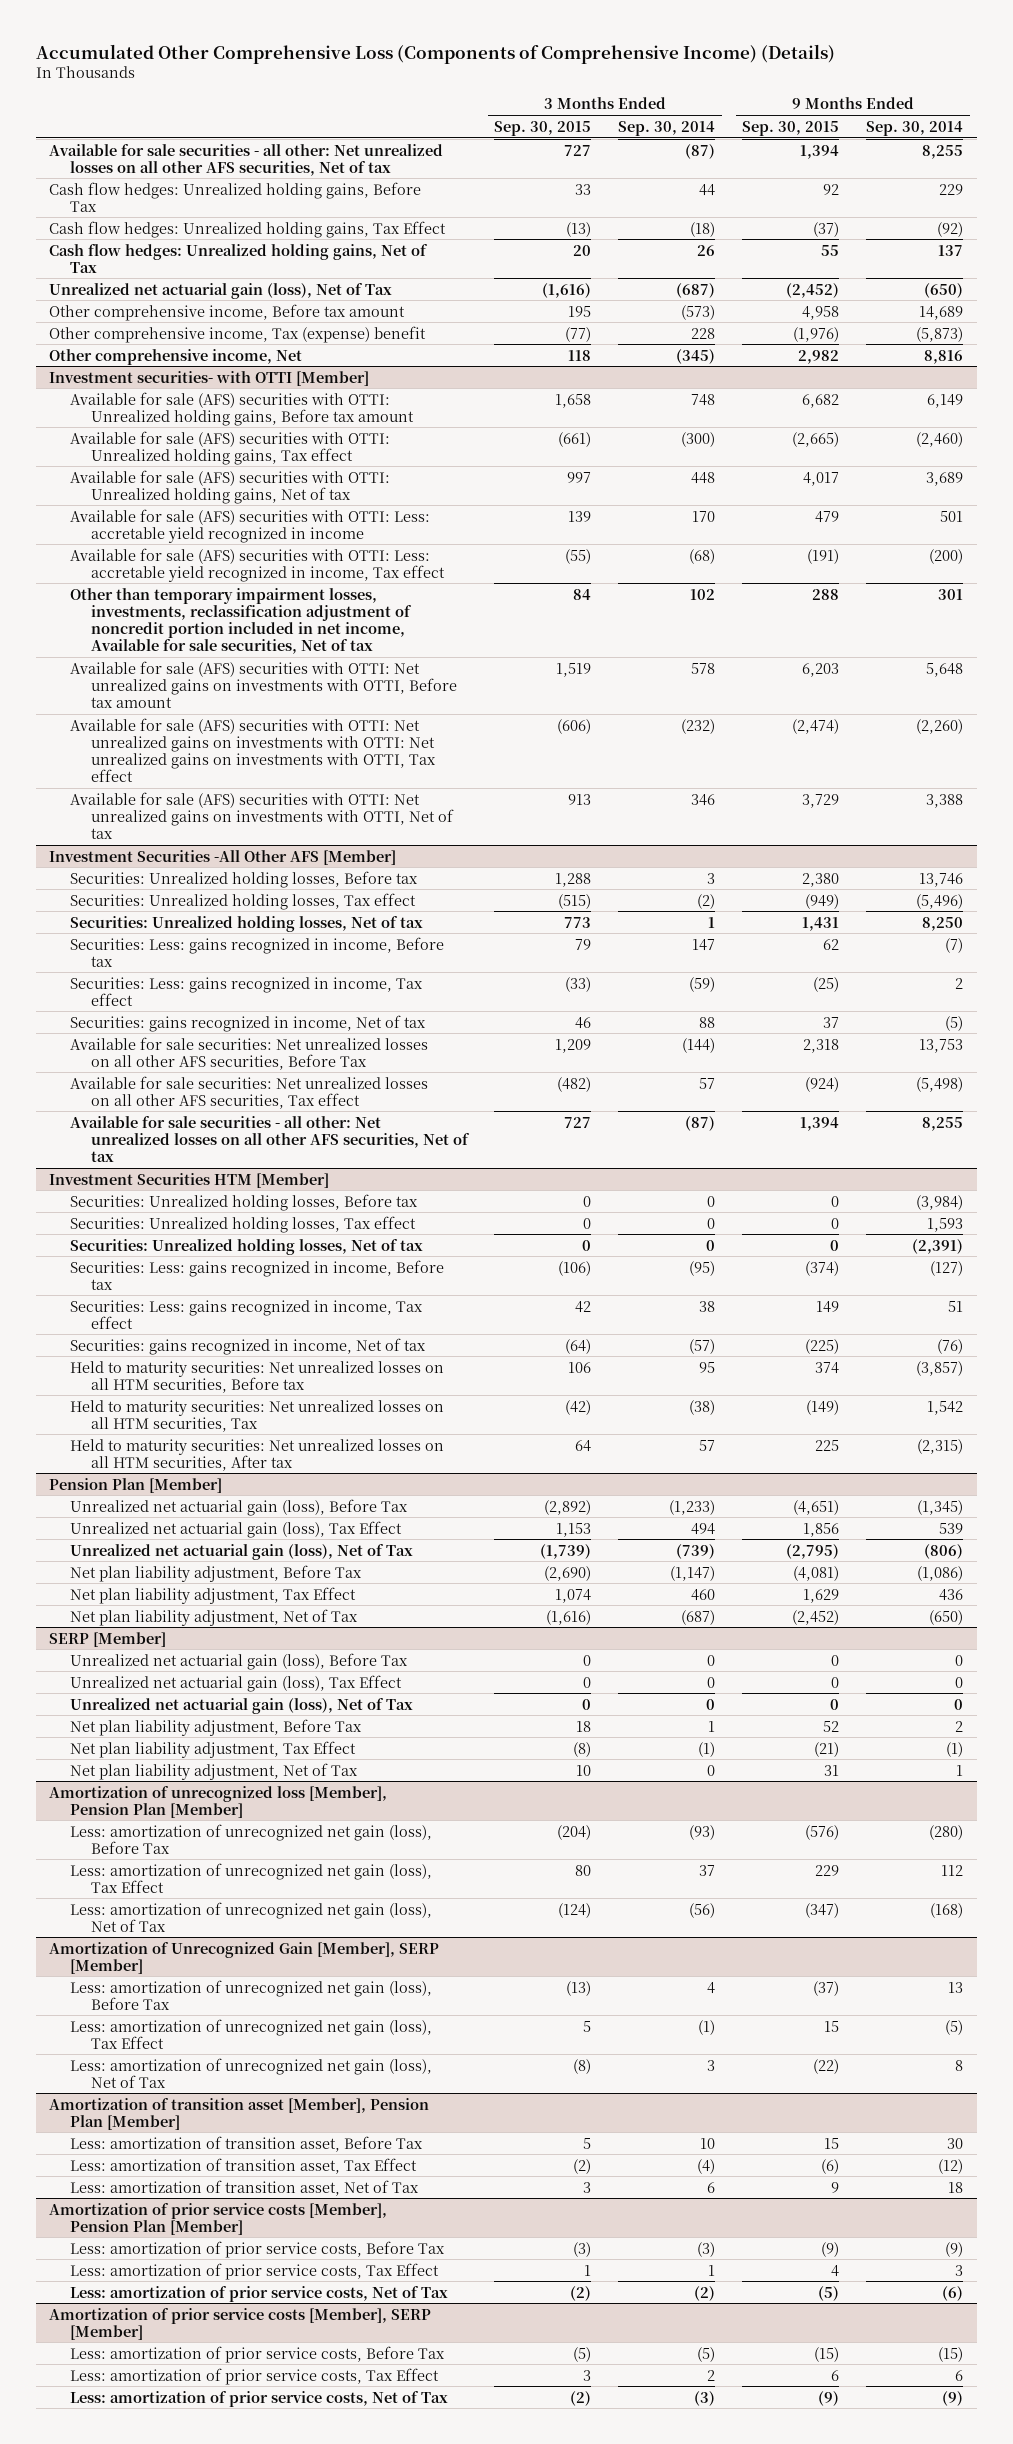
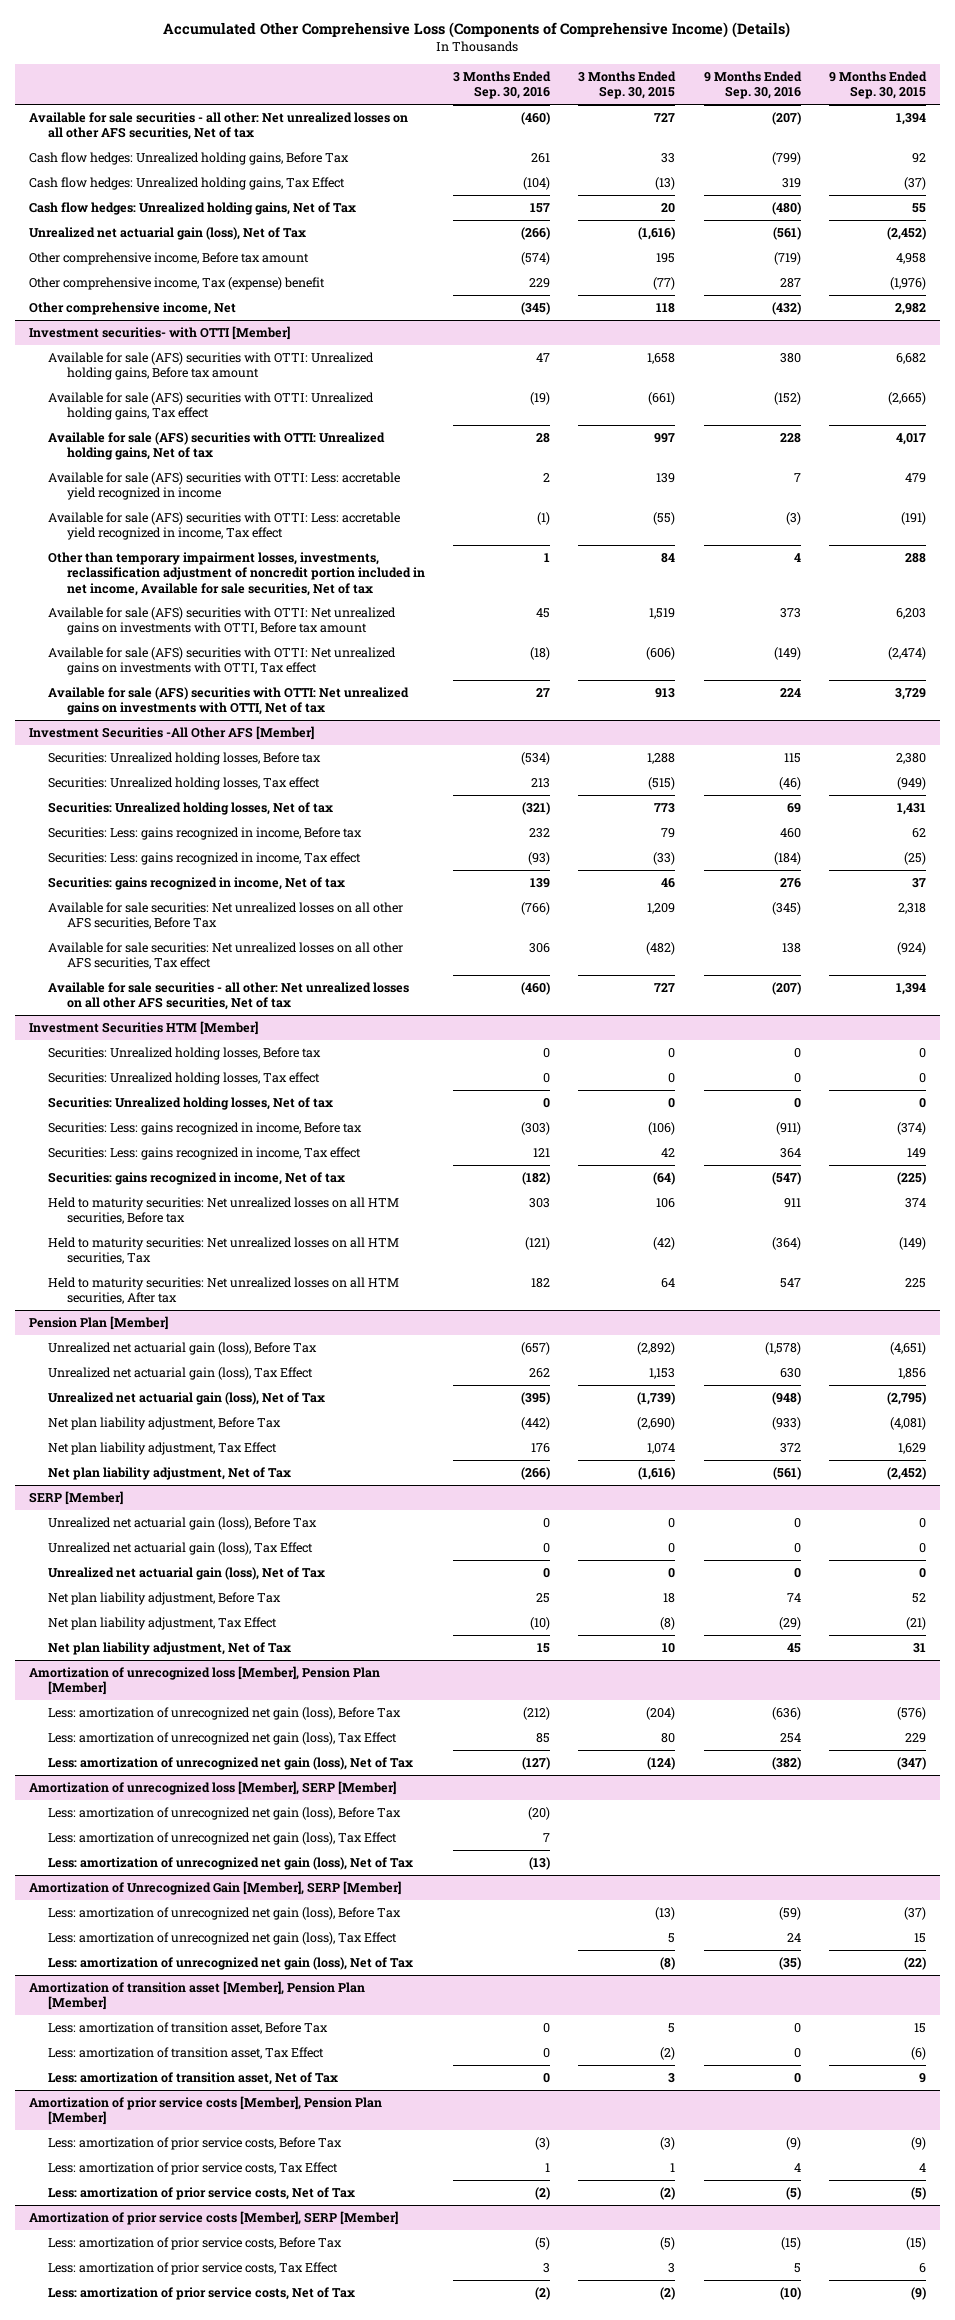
[618,120,716,136] Sep. 30, 2014 -> none
[866,120,964,136] Sep. 30, 2014 -> none
none -> [453,70,552,100] 3 Months Ended Sep. 30, 2016
none -> [703,70,802,100] 9 Months Ended Sep. 30, 2016
[69,717,436,782] Available for sale (AFS) securities with OTTI: Net unrealized gains on investments with OTTI: Net unrealized gains on investments with OTTI, Tax effect -> [47,646,396,676] Available for sale (AFS) securities with OTTI: Net unrealized gains on investments with OTTI, Tax effect
none -> [29,1780,397,1795] Amortization of unrecognized loss [Member], SERP [Member]
none -> [47,1806,401,1820] Less: amortization of unrecognized net gain (loss), Before Tax
none -> [47,1831,397,1845] Less: amortization of unrecognized net gain (loss), Tax Effect
none -> [47,1856,413,1870] Less: amortization of unrecognized net gain (loss), Net of Tax

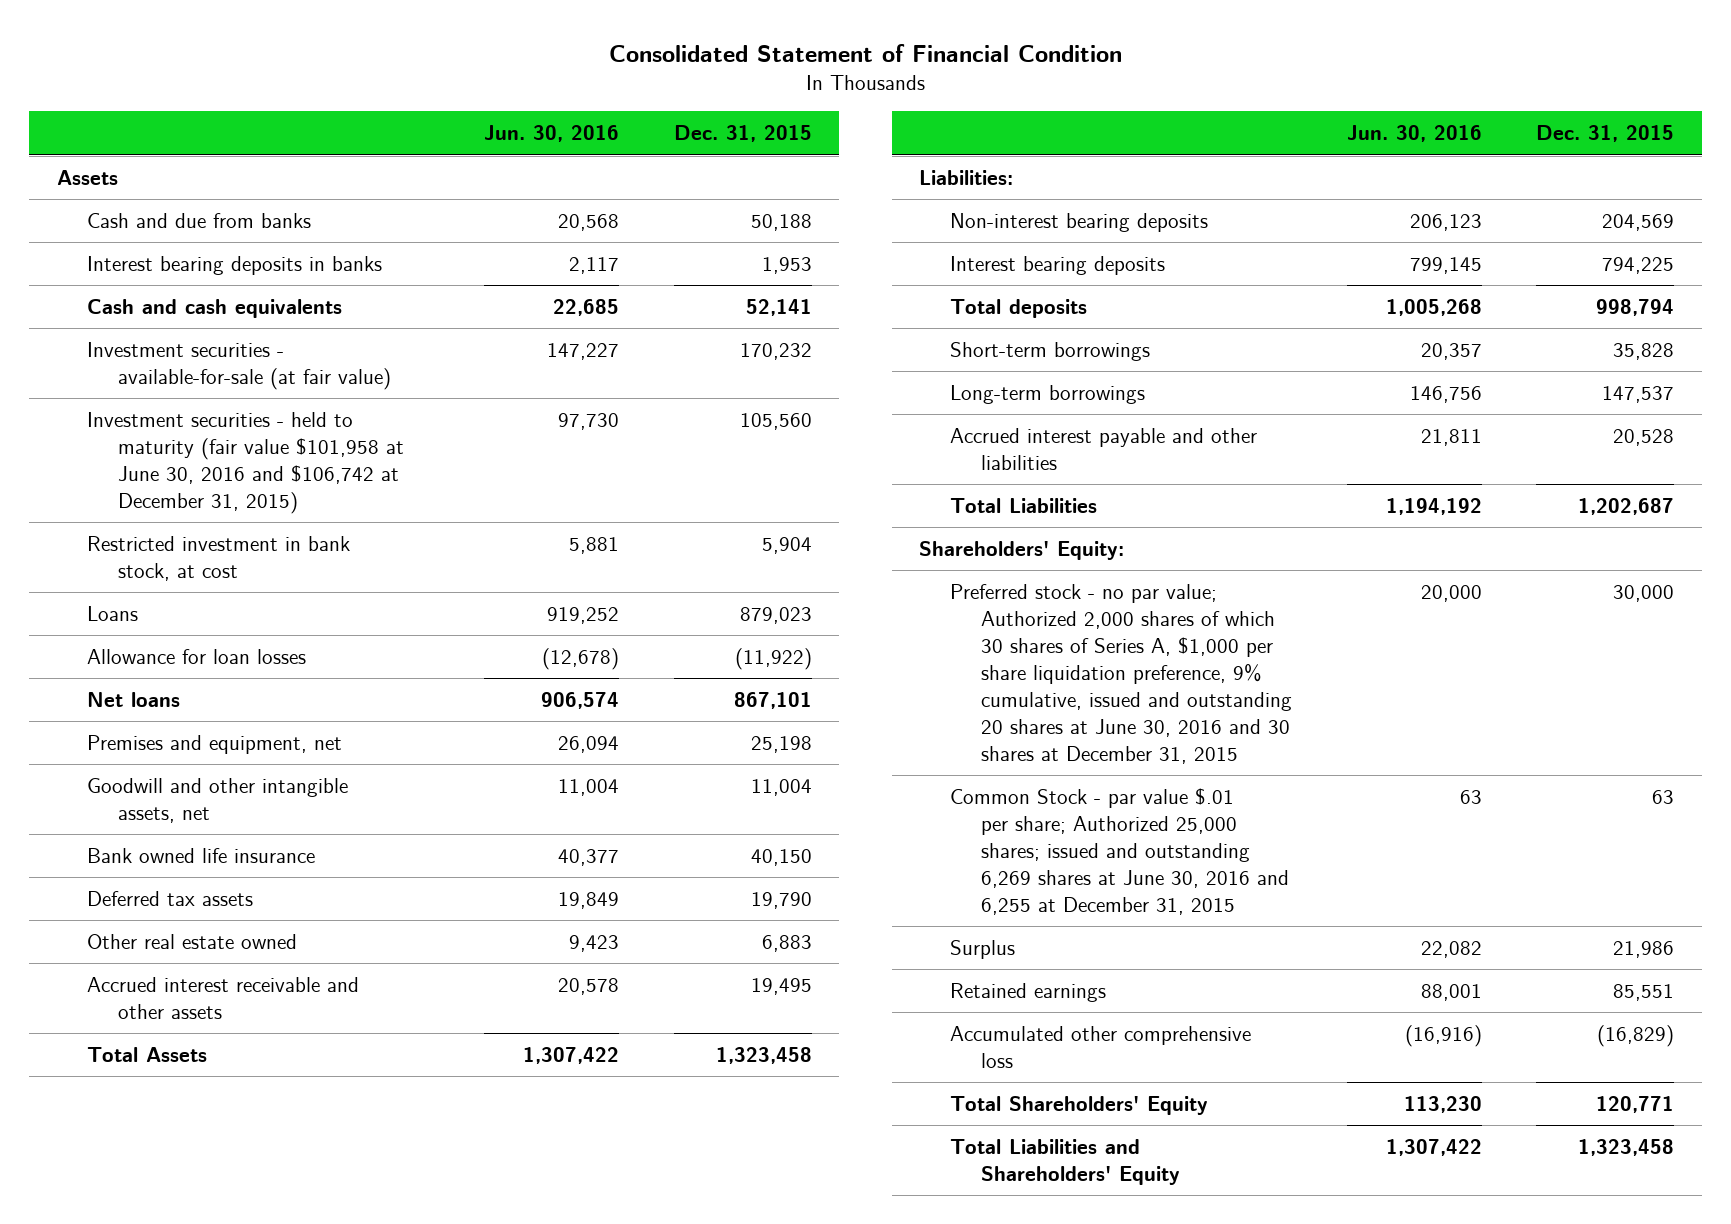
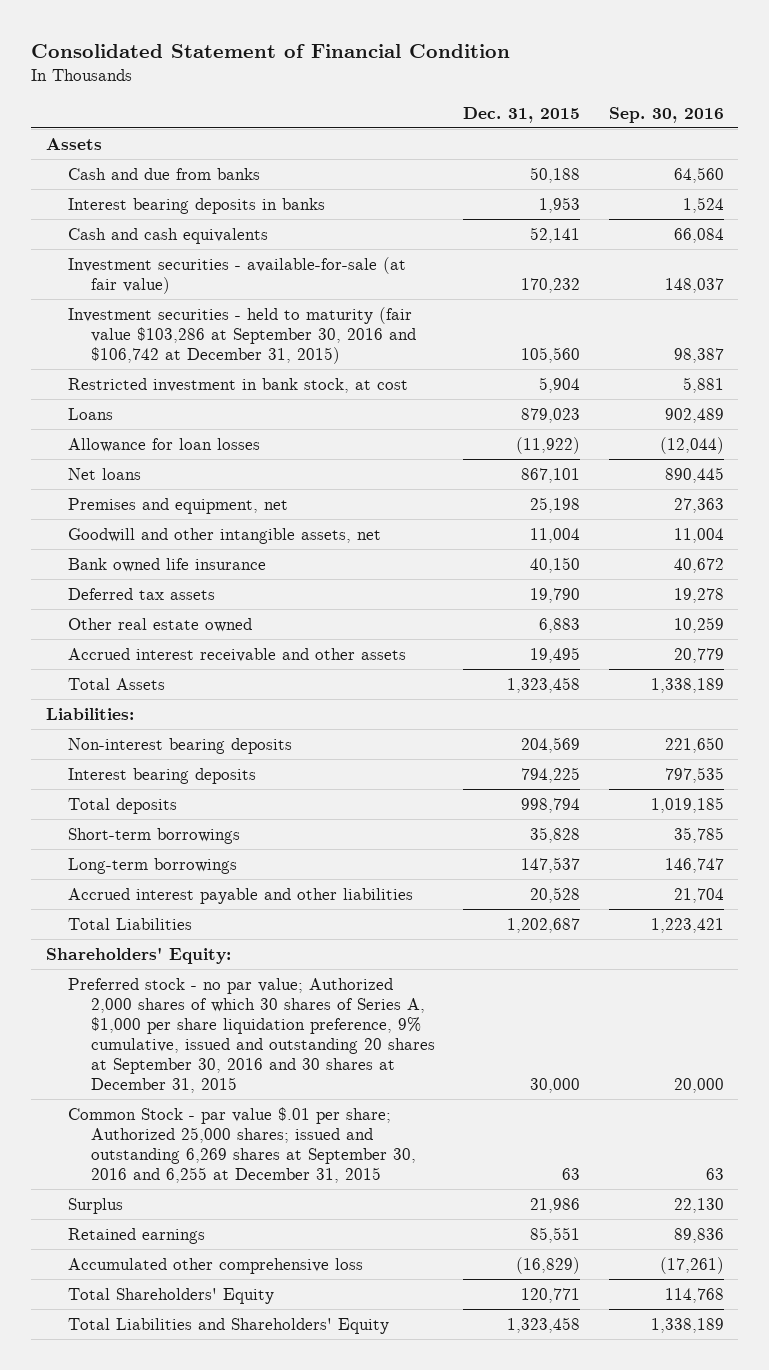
[483,125,619,143] Jun. 30, 2016 -> none
none -> [608,106,724,123] Sep. 30, 2016
[87,411,404,515] Investment securities - held to maturity (fair value $101,958 at June 30, 2016 and $106,742 at December 31, 2015) -> [68,306,417,364] Investment securities - held to maturity (fair value $103,286 at September 30, 2016 and $106,742 at December 31, 2015)
[950,583,1292,765] Preferred stock - no par value; Authorized 2,000 shares of which 30 shares of Series A, $1,000 per share liquidation preference, 9% cumulative, issued and outstanding 20 shares at June 30, 2016 and 30 shares at December 31, 2015 -> [68,977,436,1094] Preferred stock - no par value; Authorized 2,000 shares of which 30 shares of Series A, $1,000 per share liquidation preference, 9% cumulative, issued and outstanding 20 shares at September 30, 2016 and 30 shares at December 31, 2015
[950,787,1289,916] Common Stock - par value $.01 per share; Authorized 25,000 shares; issued and outstanding 6,269 shares at June 30, 2016 and 6,255 at December 31, 2015 -> [68,1106,417,1183] Common Stock - par value $.01 per share; Authorized 25,000 shares; issued and outstanding 6,269 shares at September 30, 2016 and 6,255 at December 31, 2015

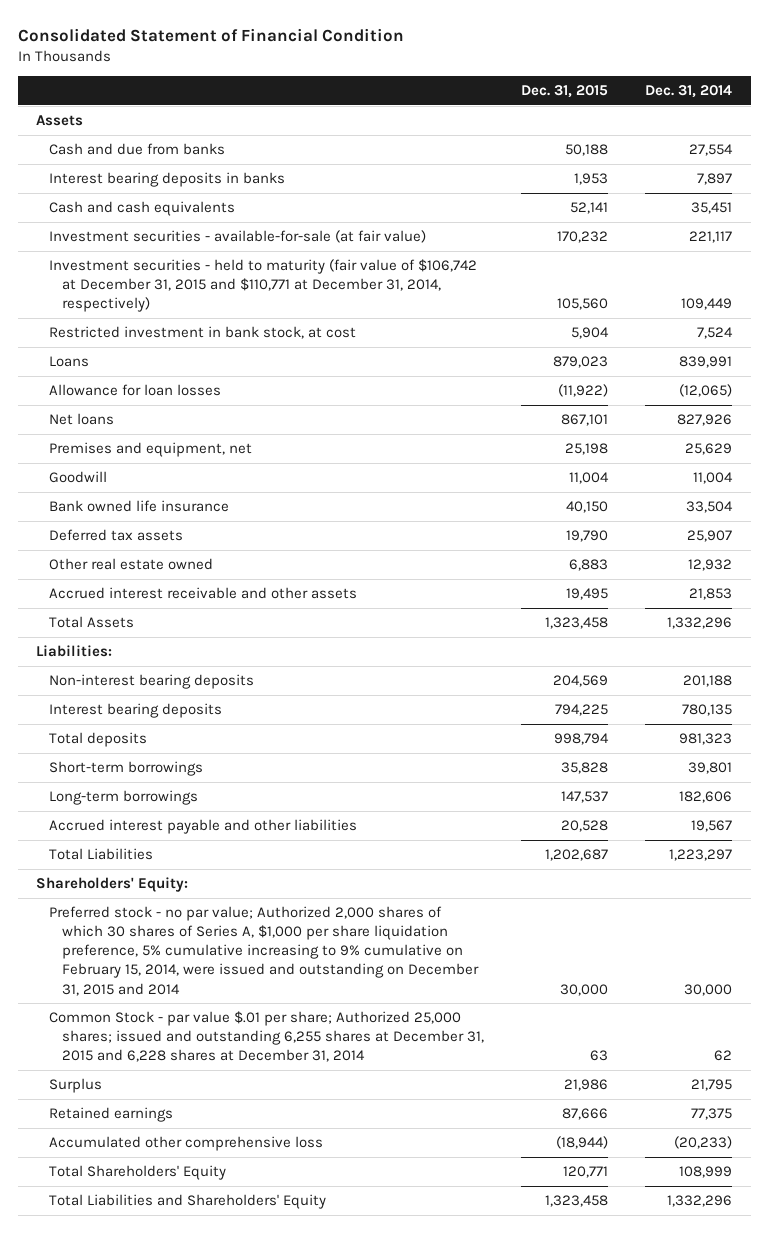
[608,106,724,123] Sep. 30, 2016 -> none
none -> [645,85,733,99] Dec. 31, 2014
[68,306,417,364] Investment securities - held to maturity (fair value $103,286 at September 30, 2016 and $106,742 at December 31, 2015) -> [49,259,478,313] Investment securities - held to maturity (fair value of $106,742 at December 31, 2015 and $110,771 at December 31, 2014, respectively)
[68,527,382,544] Goodwill and other intangible assets, net -> [49,471,108,484] Goodwill
[68,977,436,1094] Preferred stock - no par value; Authorized 2,000 shares of which 30 shares of Series A, $1,000 per share liquidation preference, 9% cumulative, issued and outstanding 20 shares at September 30, 2016 and 30 shares at December 31, 2015 -> [49,906,480,996] Preferred stock - no par value; Authorized 2,000 shares of which 30 shares of Series A, $1,000 per share liquidation preference, 5% cumulative increasing to 9% cumulative on February 15, 2014, were issued and outstanding on December 31, 2015 and 2014
[68,1106,417,1183] Common Stock - par value $.01 per share; Authorized 25,000 shares; issued and outstanding 6,269 shares at September 30, 2016 and 6,255 at December 31, 2015 -> [49,1011,485,1063] Common Stock - par value $.01 per share; Authorized 25,000 shares; issued and outstanding 6,255 shares at December 31, 2015 and 6,228 shares at December 31, 2014
[530,1226,581,1243] 85,551 -> [562,1108,609,1121] 87,666
[516,1256,581,1274] (16,829) -> [556,1136,609,1150] (18,944)

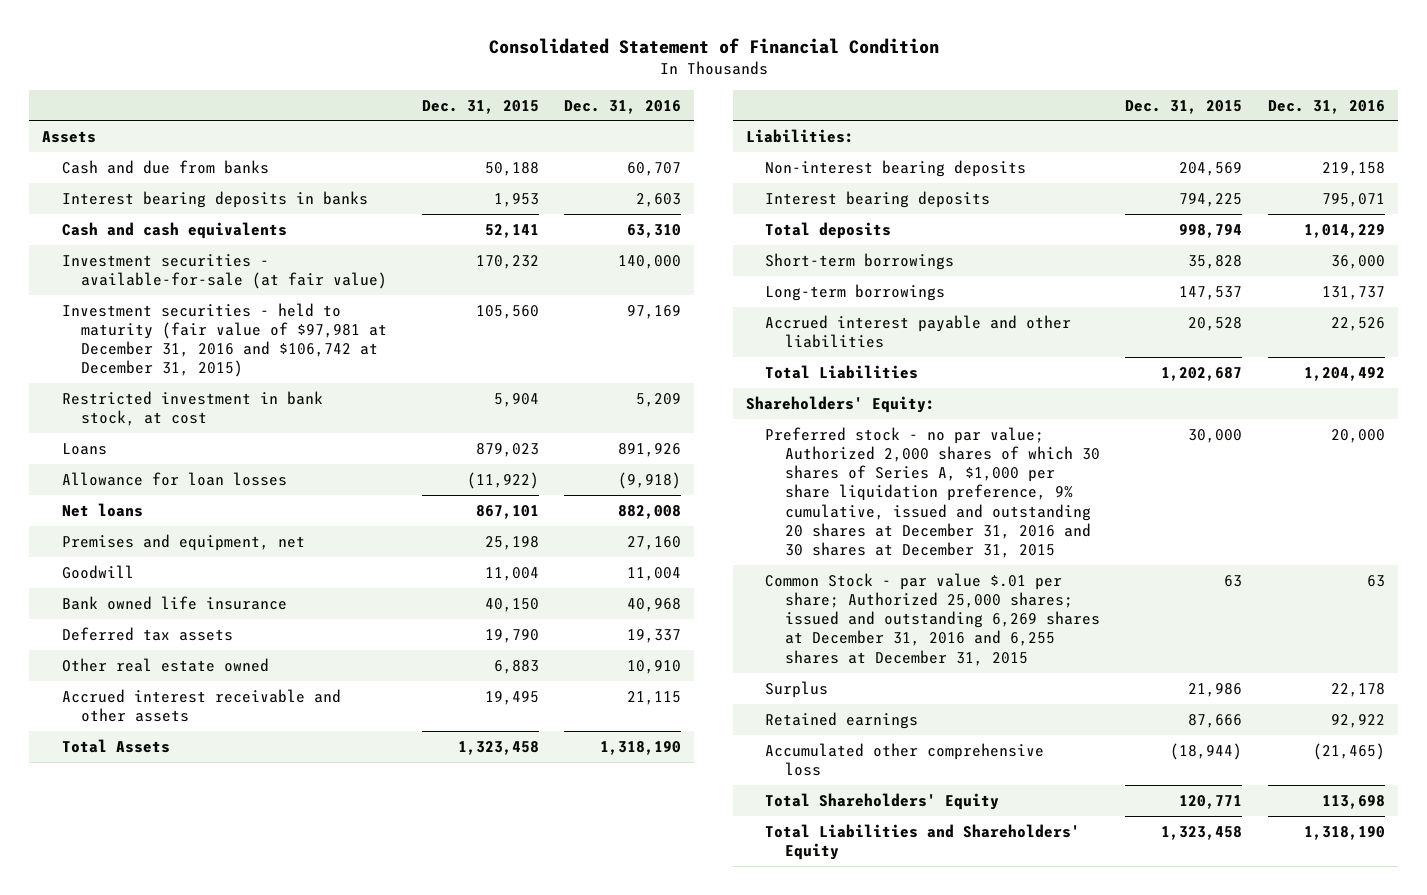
[645,85,733,99] Dec. 31, 2014 -> none
none -> [564,99,682,114] Dec. 31, 2016
[49,259,478,313] Investment securities - held to maturity (fair value of $106,742 at December 31, 2015 and $110,771 at December 31, 2014, respectively) -> [61,302,388,378] Investment securities - held to maturity (fair value of $97,981 at December 31, 2016 and $106,742 at December 31, 2015)
[49,906,480,996] Preferred stock - no par value; Authorized 2,000 shares of which 30 shares of Series A, $1,000 per share liquidation preference, 5% cumulative increasing to 9% cumulative on February 15, 2014, were issued and outstanding on December 31, 2015 and 2014 -> [765,426,1100,559] Preferred stock - no par value; Authorized 2,000 shares of which 30 shares of Series A, $1,000 per share liquidation preference, 9% cumulative, issued and outstanding 20 shares at December 31, 2016 and 30 shares at December 31, 2015
[49,1011,485,1063] Common Stock - par value $.01 per share; Authorized 25,000 shares; issued and outstanding 6,255 shares at December 31, 2015 and 6,228 shares at December 31, 2014 -> [765,572,1100,666] Common Stock - par value $.01 per share; Authorized 25,000 shares; issued and outstanding 6,269 shares at December 31, 2016 and 6,255 shares at December 31, 2015

